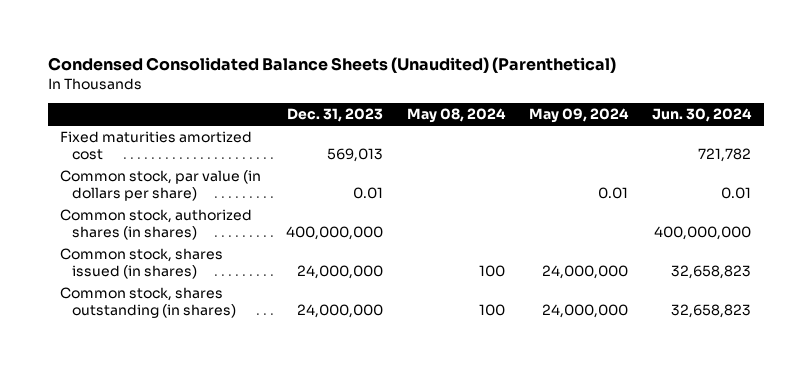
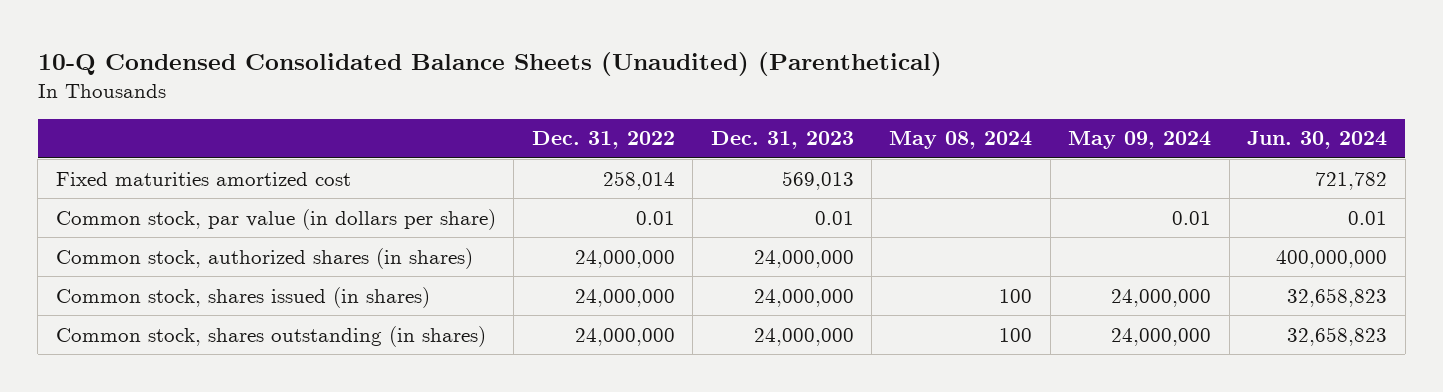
[48,56,617,73] Condensed Consolidated Balance Sheets (Unaudited) (Parenthetical) -> [37,52,942,77] 10-Q Condensed Consolidated Balance Sheets (Unaudited) (Parenthetical)
none -> [531,131,675,150] Dec. 31, 2022
[285,226,383,241] 400,000,000 -> [753,249,854,268] 24,000,000

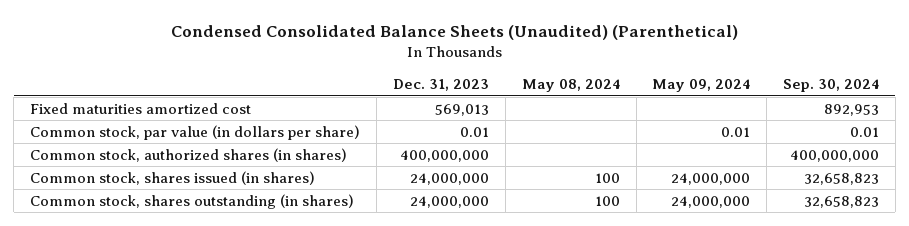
[37,52,942,77] 10-Q Condensed Consolidated Balance Sheets (Unaudited) (Parenthetical) -> [170,25,738,41] Condensed Consolidated Balance Sheets (Unaudited) (Parenthetical)
[531,131,675,150] Dec. 31, 2022 -> none
[1247,131,1388,150] Jun. 30, 2024 -> none
none -> [783,79,880,93] Sep. 30, 2024
[753,249,854,268] 24,000,000 -> [400,149,490,162] 400,000,000

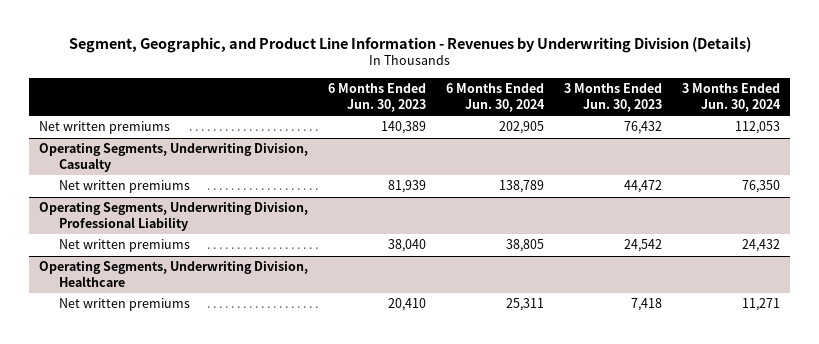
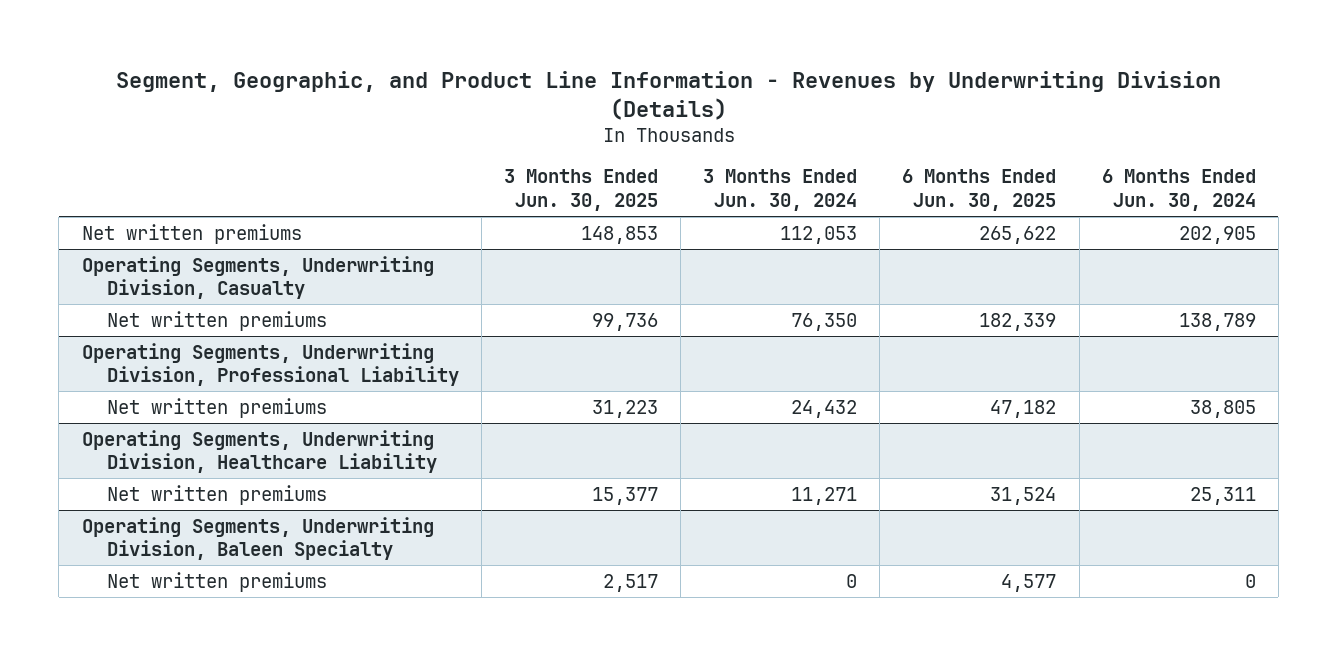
[328,83,427,112] 6 Months Ended Jun. 30, 2023 -> none
[564,83,663,112] 3 Months Ended Jun. 30, 2023 -> none
none -> [503,169,658,212] 3 Months Ended Jun. 30, 2025
none -> [902,169,1057,212] 6 Months Ended Jun. 30, 2025
[39,261,309,288] Operating Segments, Underwriting Division, Healthcare -> [81,429,437,474] Operating Segments, Underwriting Division, Healthcare Liability
none -> [81,516,434,561] Operating Segments, Underwriting Division, Baleen Specialty
none -> [106,571,327,592] Net written premiums

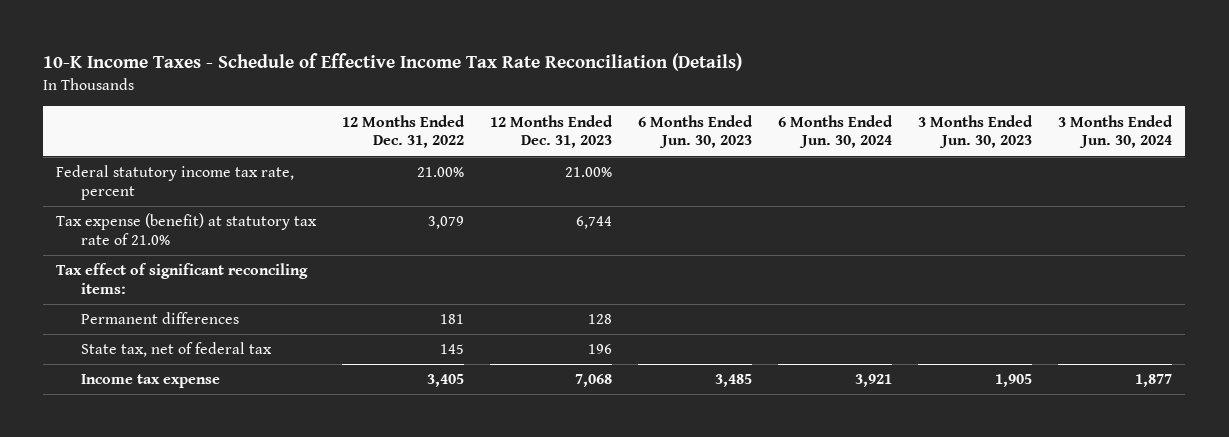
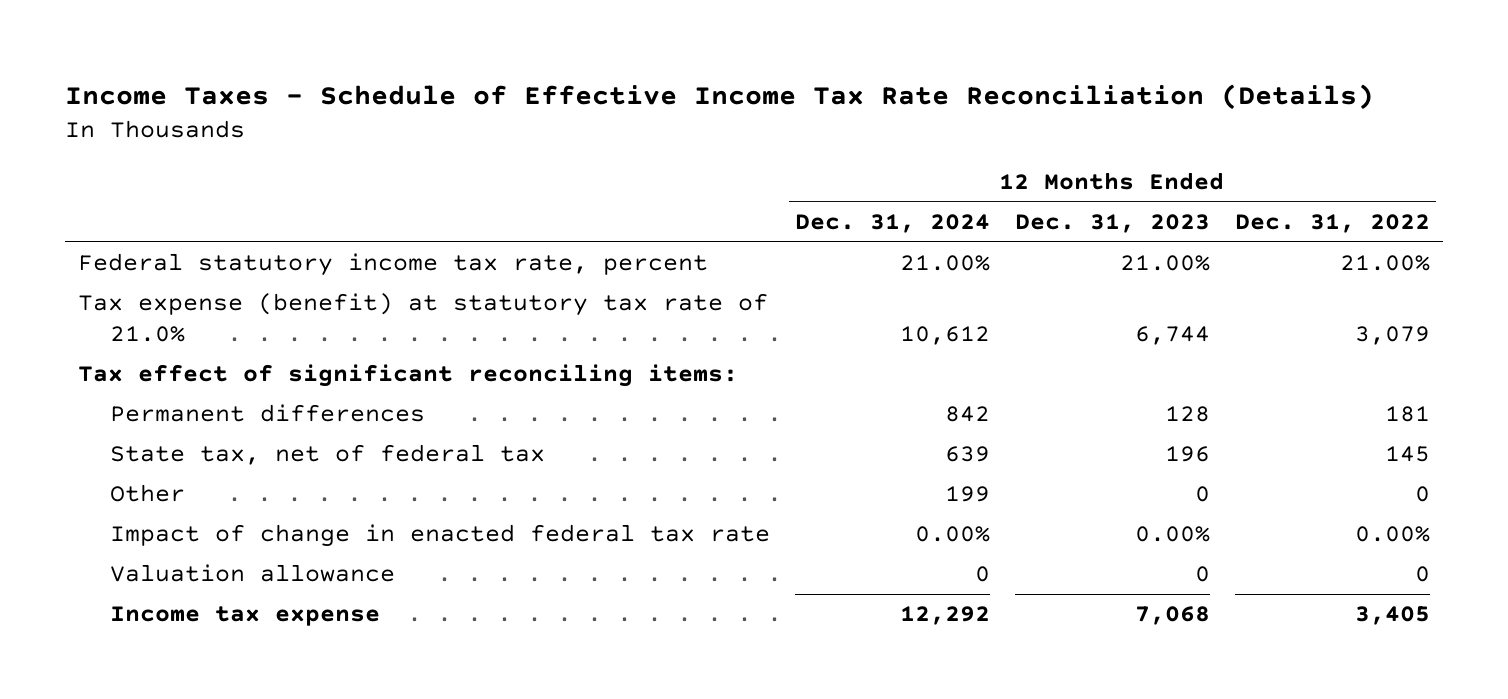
[43,53,743,72] 10-K Income Taxes - Schedule of Effective Income Tax Rate Reconciliation (Details) -> [65,83,1375,110] Income Taxes - Schedule of Effective Income Tax Rate Reconciliation (Details)
[638,114,754,149] 6 Months Ended Jun. 30, 2023 -> none
[778,114,894,149] 6 Months Ended Jun. 30, 2024 -> none
[918,114,1034,149] 3 Months Ended Jun. 30, 2023 -> none
[1058,114,1174,149] 3 Months Ended Jun. 30, 2024 -> none
none -> [794,214,990,234] Dec. 31, 2024
none -> [109,484,185,503] Other
none -> [109,524,770,548] Impact of change in enacted federal tax rate
none -> [109,564,395,583] Valuation allowance

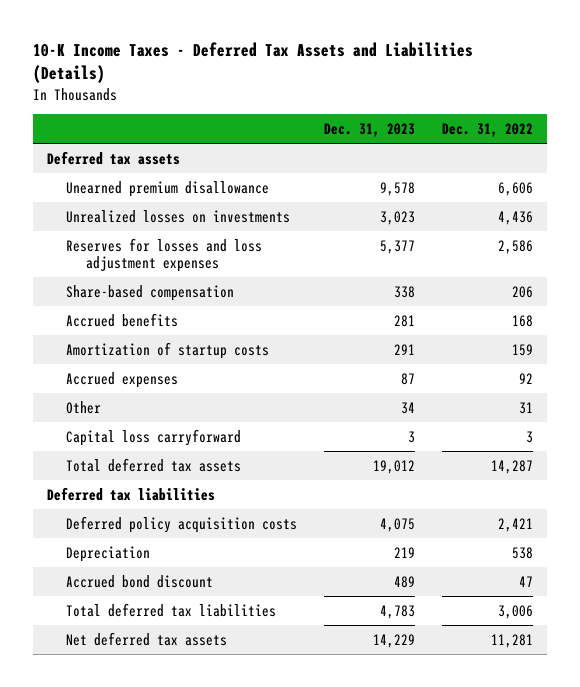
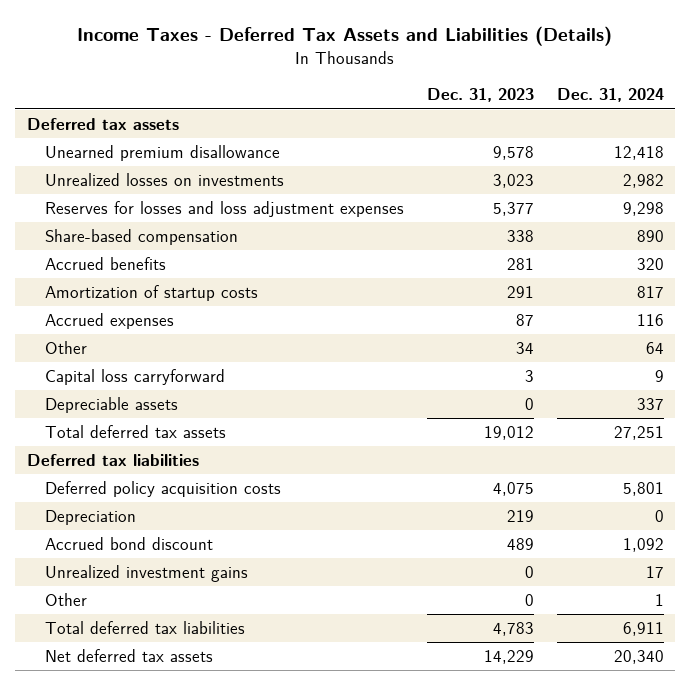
[33,42,474,84] 10-K Income Taxes - Deferred Tax Assets and Liabilities (Details) -> [77,26,613,47] Income Taxes - Deferred Tax Assets and Liabilities (Details)
[442,122,534,137] Dec. 31, 2022 -> none
none -> [556,88,664,103] Dec. 31, 2024
none -> [45,396,179,413] Depreciable assets
none -> [45,564,249,582] Unrealized investment gains
none -> [45,592,88,606] Other

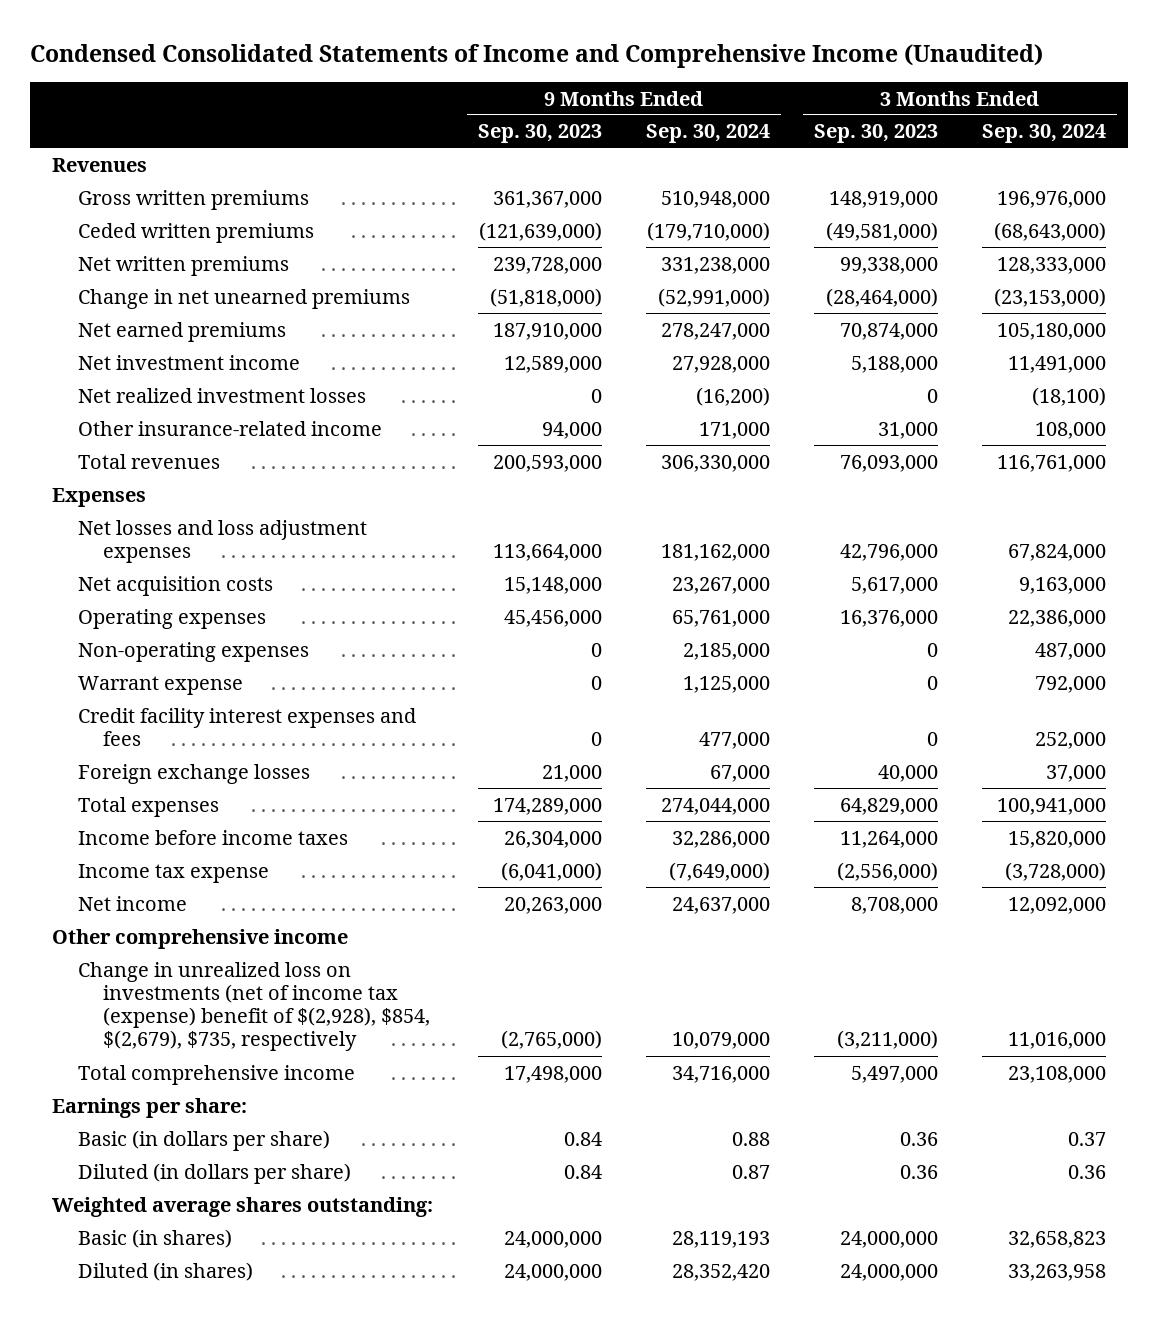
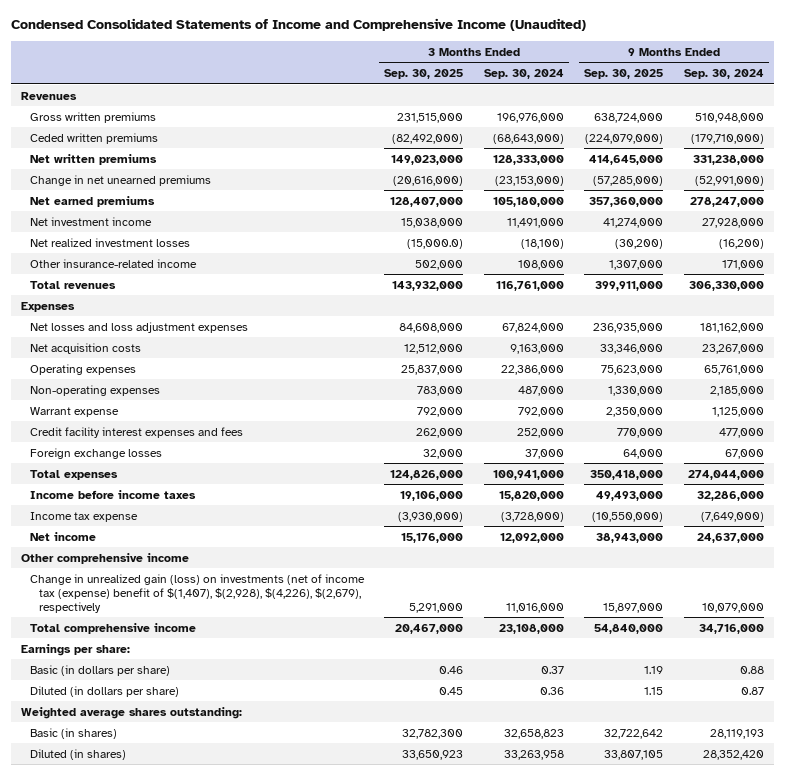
[477,124,602,144] Sep. 30, 2023 -> none
[813,124,938,144] Sep. 30, 2023 -> none
none -> [384,69,464,80] Sep. 30, 2025
none -> [584,69,664,80] Sep. 30, 2025
[77,961,430,1052] Change in unrealized loss on investments (net of income tax (expense) benefit of $(2,928), $854, $(2,679), $735, respectively -> [29,573,365,613] Change in unrealized gain (loss) on investments (net of income tax (expense) benefit of $(1,407), $(2,928), $(4,226), $(2,679), respectively

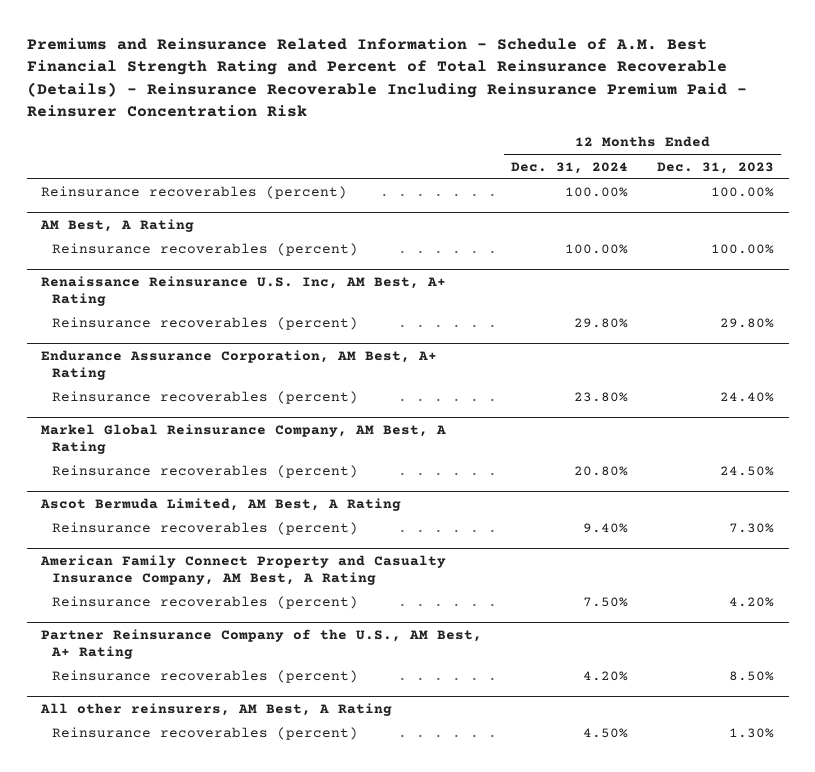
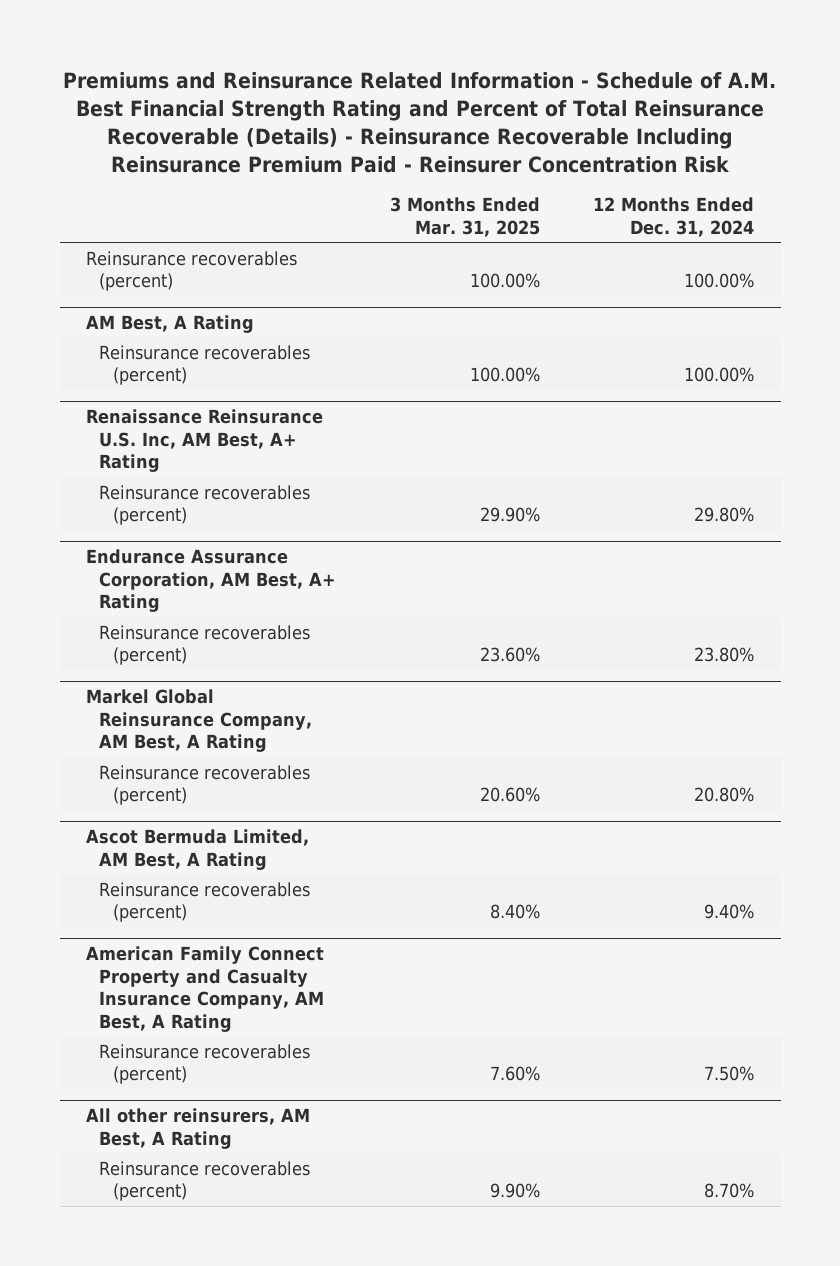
[657,161,775,174] Dec. 31, 2023 -> none
none -> [389,197,540,237] 3 Months Ended Mar. 31, 2025
[41,628,483,659] Partner Reinsurance Company of the U.S., AM Best, A+ Rating -> none
[52,670,359,684] Reinsurance recoverables (percent) -> none
[583,728,629,739] 4.50% -> [704,1183,755,1199] 8.70%

